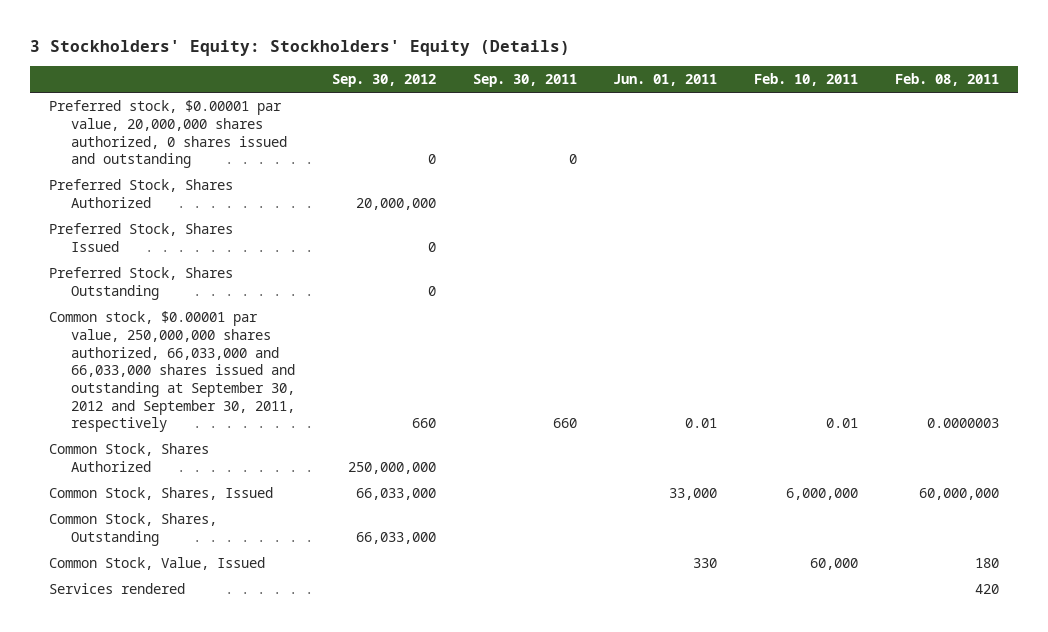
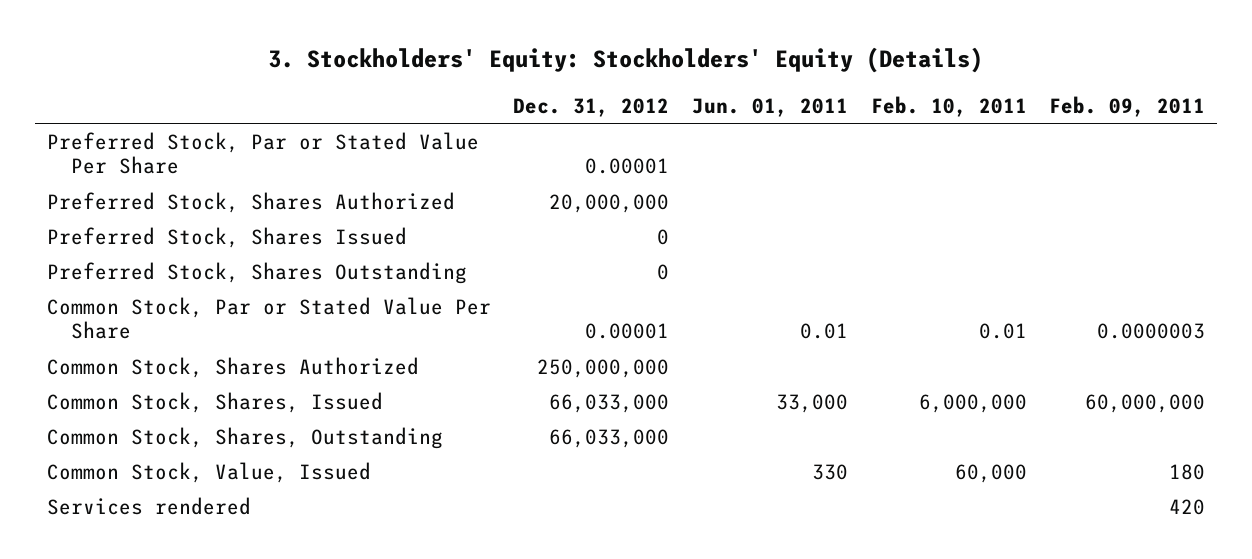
[30,40,571,57] 3 Stockholders' Equity: Stockholders' Equity (Details) -> [267,47,983,74] 3. Stockholders' Equity: Stockholders' Equity (Details)
[331,74,436,88] Sep. 30, 2012 -> none
[472,74,577,88] Sep. 30, 2011 -> none
[895,73,1000,87] Feb. 08, 2011 -> none
none -> [513,97,670,117] Dec. 31, 2012
none -> [1049,95,1206,117] Feb. 09, 2011
[48,100,287,169] Preferred stock, $0.00001 par value, 20,000,000 shares authorized, 0 shares issued and outstanding -> [46,131,479,175] Preferred Stock, Par or Stated Value Per Share
[48,311,295,433] Common stock, $0.00001 par value, 250,000,000 shares authorized, 66,033,000 and 66,033,000 shares issued and outstanding at September 30, 2012 and September 30, 2011, respectively -> [46,296,491,340] Common Stock, Par or Stated Value Per Share

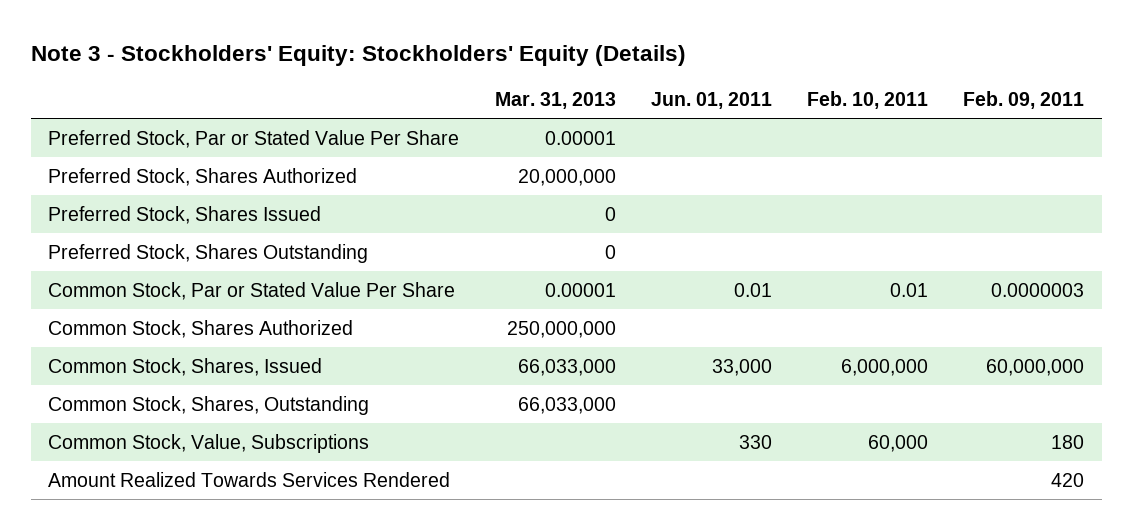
[267,47,983,74] 3. Stockholders' Equity: Stockholders' Equity (Details) -> [30,45,686,67] Note 3 - Stockholders' Equity: Stockholders' Equity (Details)
[513,97,670,117] Dec. 31, 2012 -> none
none -> [494,92,616,110] Mar. 31, 2013
[46,496,251,515] Services rendered -> none
[46,461,371,483] Common Stock, Value, Issued -> [48,433,370,453] Common Stock, Value, Subscriptions
none -> [48,471,451,487] Amount Realized Towards Services Rendered

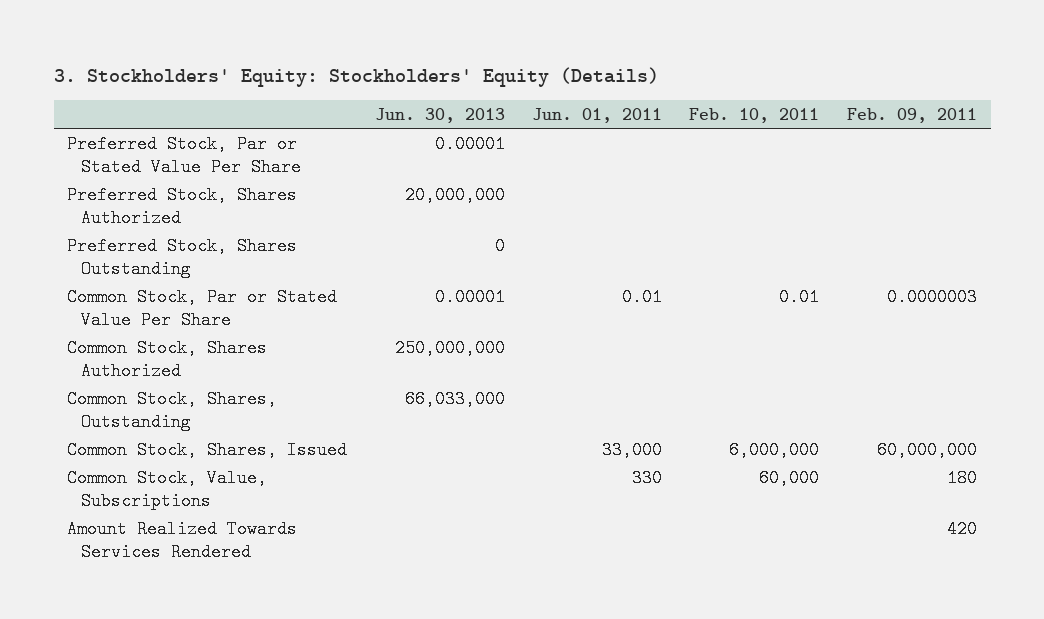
[30,45,686,67] Note 3 - Stockholders' Equity: Stockholders' Equity (Details) -> [53,67,659,88] 3. Stockholders' Equity: Stockholders' Equity (Details)
[494,92,616,110] Mar. 31, 2013 -> none
none -> [374,107,505,123] Jun. 30, 2013
[48,205,322,224] Preferred Stock, Shares Issued -> none
[48,357,323,376] Common Stock, Shares, Issued -> [67,440,348,459] Common Stock, Shares, Issued

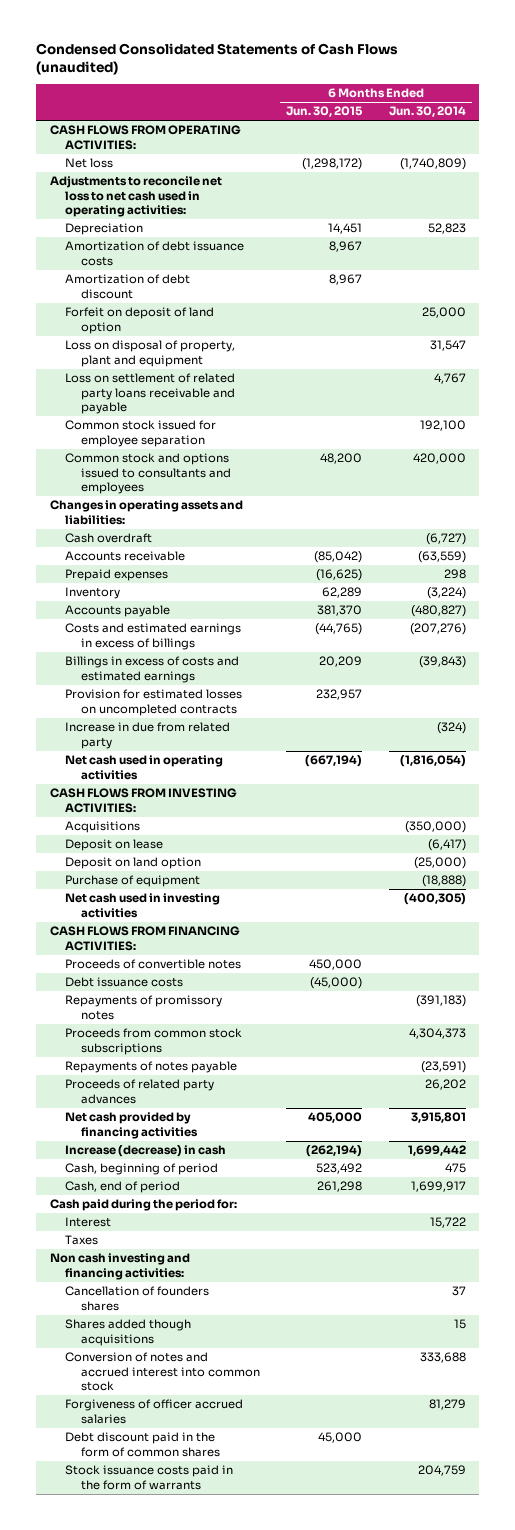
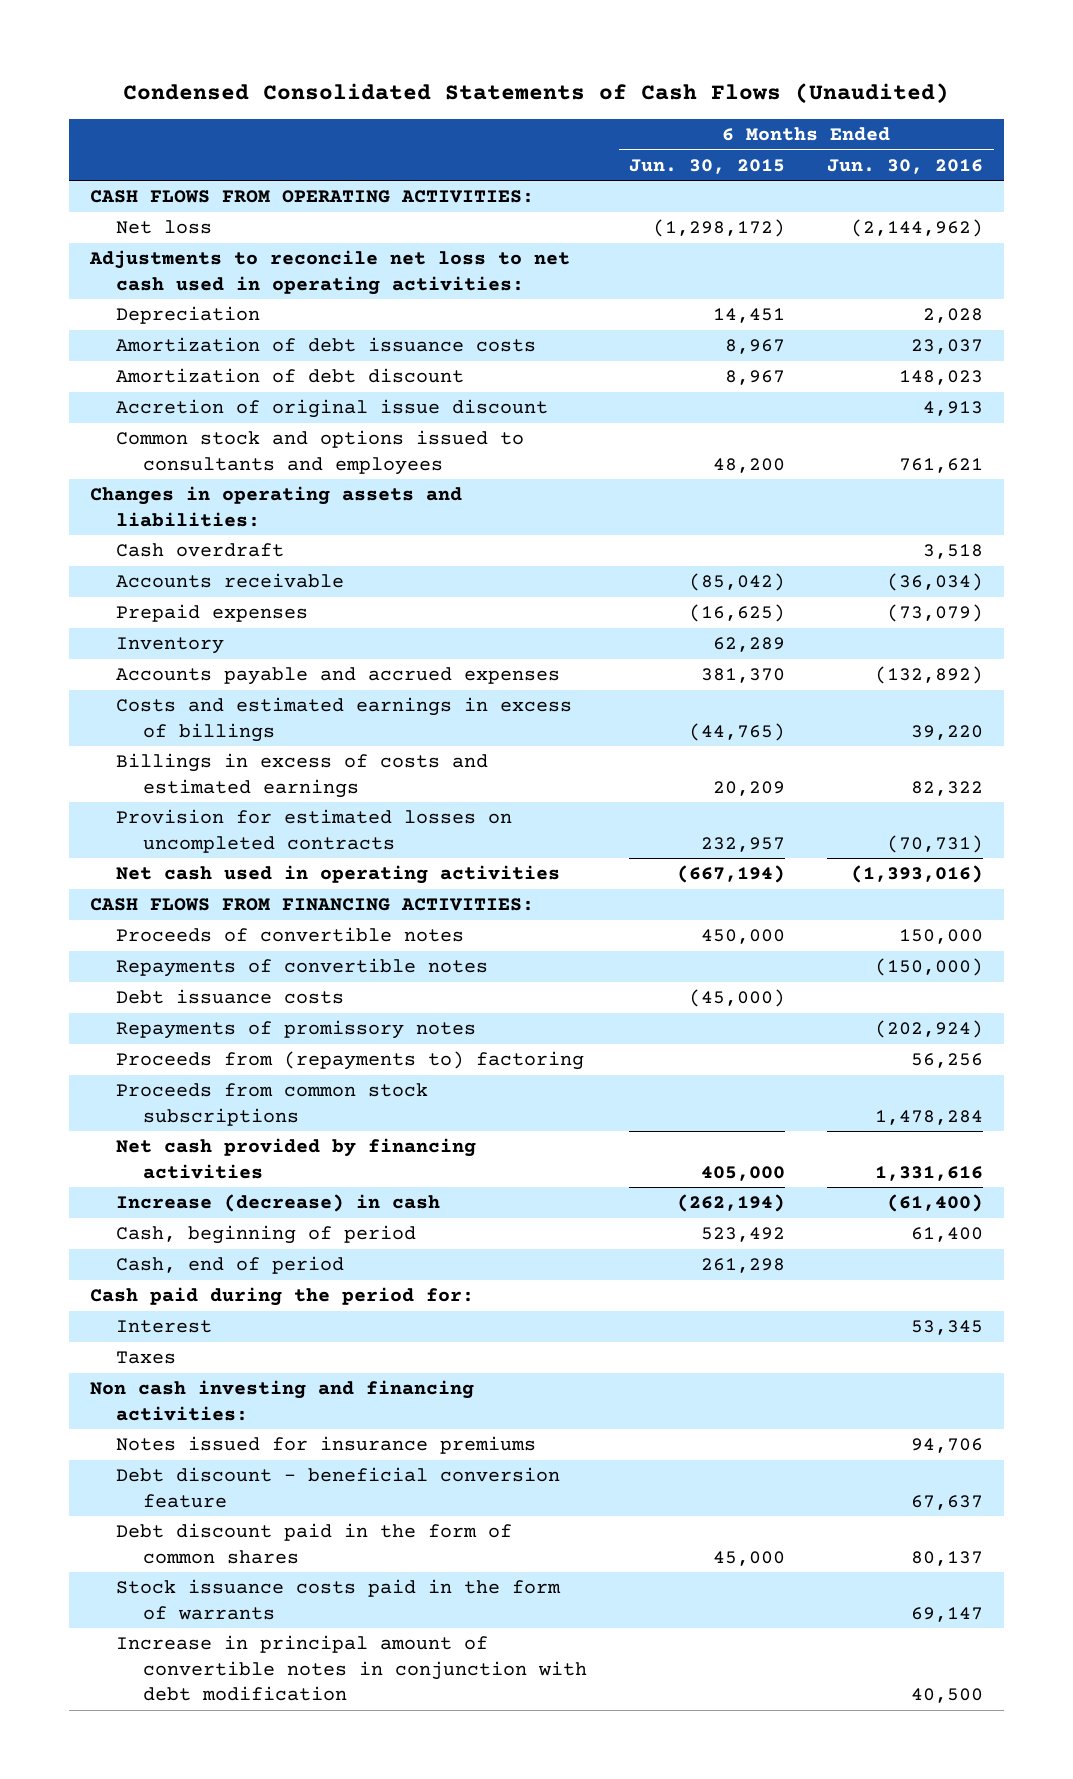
[36,43,399,76] Condensed Consolidated Statements of Cash Flows (unaudited) -> [123,83,950,105] Condensed Consolidated Statements of Cash Flows (Unaudited)
[388,106,466,118] Jun. 30, 2014 -> none
none -> [827,158,984,174] Jun. 30, 2016
[65,307,215,334] Forfeit on deposit of land option -> none
[65,340,236,367] Loss on disposal of property, plant and equipment -> none
[65,373,236,415] Loss on settlement of related party loans receivable and payable -> none
[65,420,217,447] Common stock issued for employee separation -> none
none -> [116,399,549,419] Accretion of original issue discount
[65,605,171,618] Accounts payable -> [116,667,561,686] Accounts payable and accrued expenses
[65,722,231,749] Increase in due from related party -> none
[49,788,237,813] CASH FLOWS FROM INVESTING ACTIVITIES: -> none
[65,821,141,834] Acquisitions -> none
[65,839,164,852] Deposit on lease -> none
[65,857,202,870] Deposit on land option -> none
[65,875,201,888] Purchase of equipment -> none
[65,893,221,918] Net cash used in investing activities -> none
none -> [116,958,489,978] Repayments of convertible notes
none -> [116,1051,585,1071] Proceeds from (repayments to) factoring
[65,1061,238,1074] Repayments of notes payable -> none
[65,1079,215,1104] Proceeds of related party advances -> none
[65,1286,210,1311] Cancellation of founders shares -> none
[65,1319,192,1346] Shares added though acquisitions -> none
[65,1352,261,1392] Conversion of notes and accrued interest into common stock -> none
[65,1399,244,1424] Forgiveness of officer accrued salaries -> none
none -> [116,1436,537,1455] Notes issued for insurance premiums
none -> [116,1467,561,1508] Debt discount - beneficial conversion feature
none -> [116,1635,588,1702] Increase in principal amount of convertible notes in conjunction with debt modification

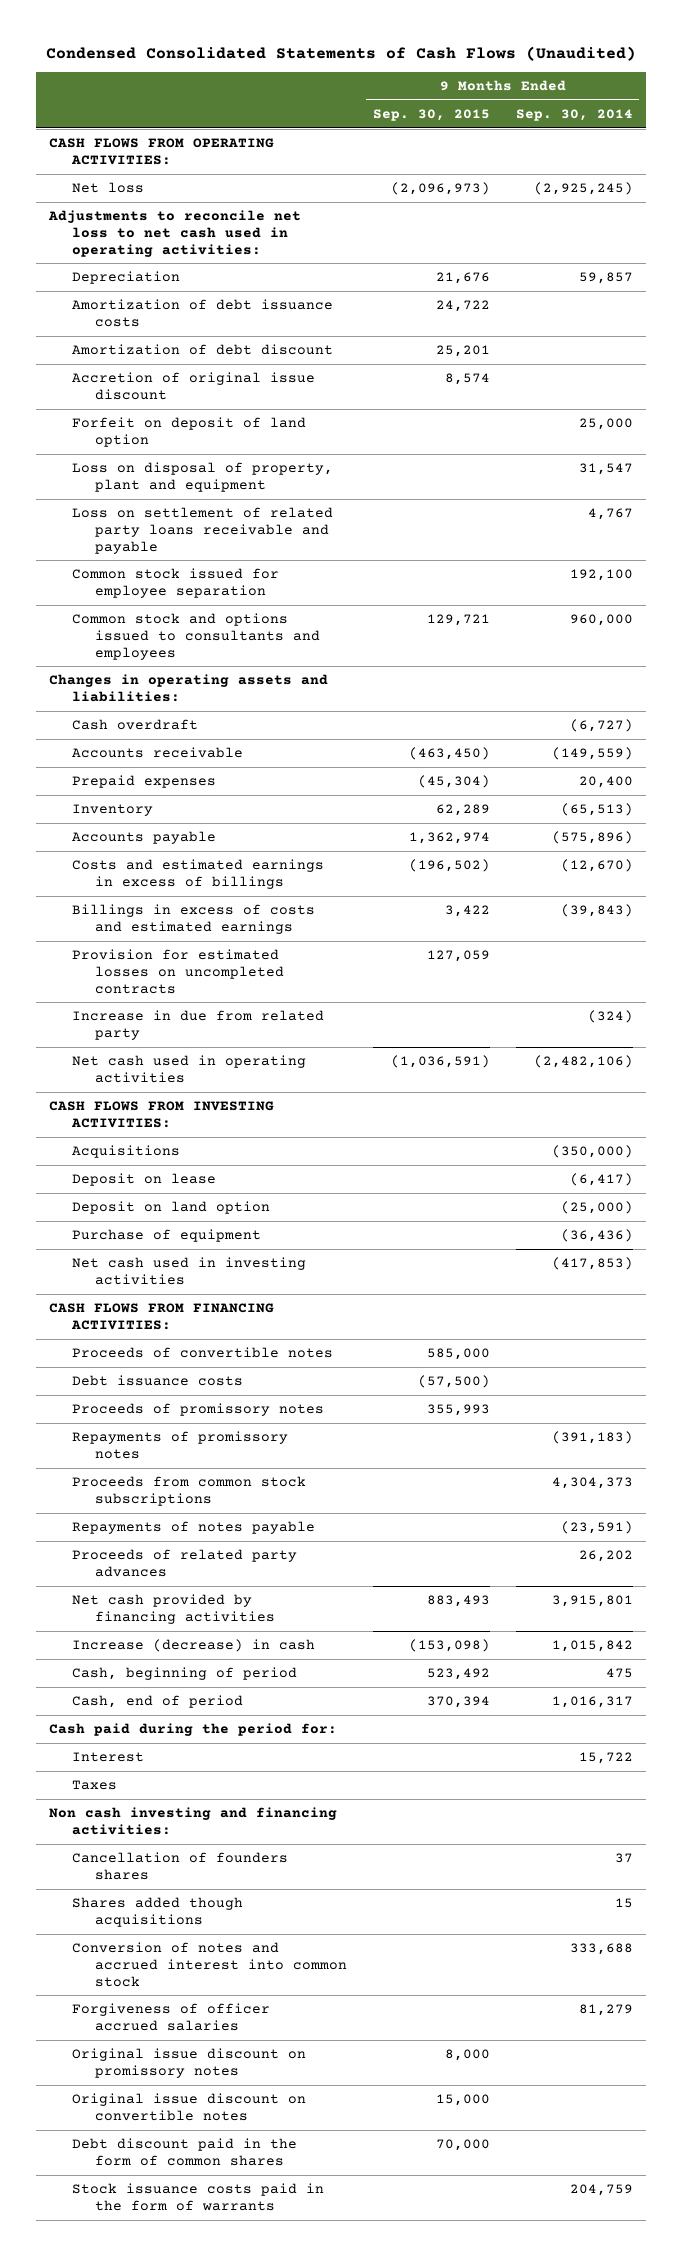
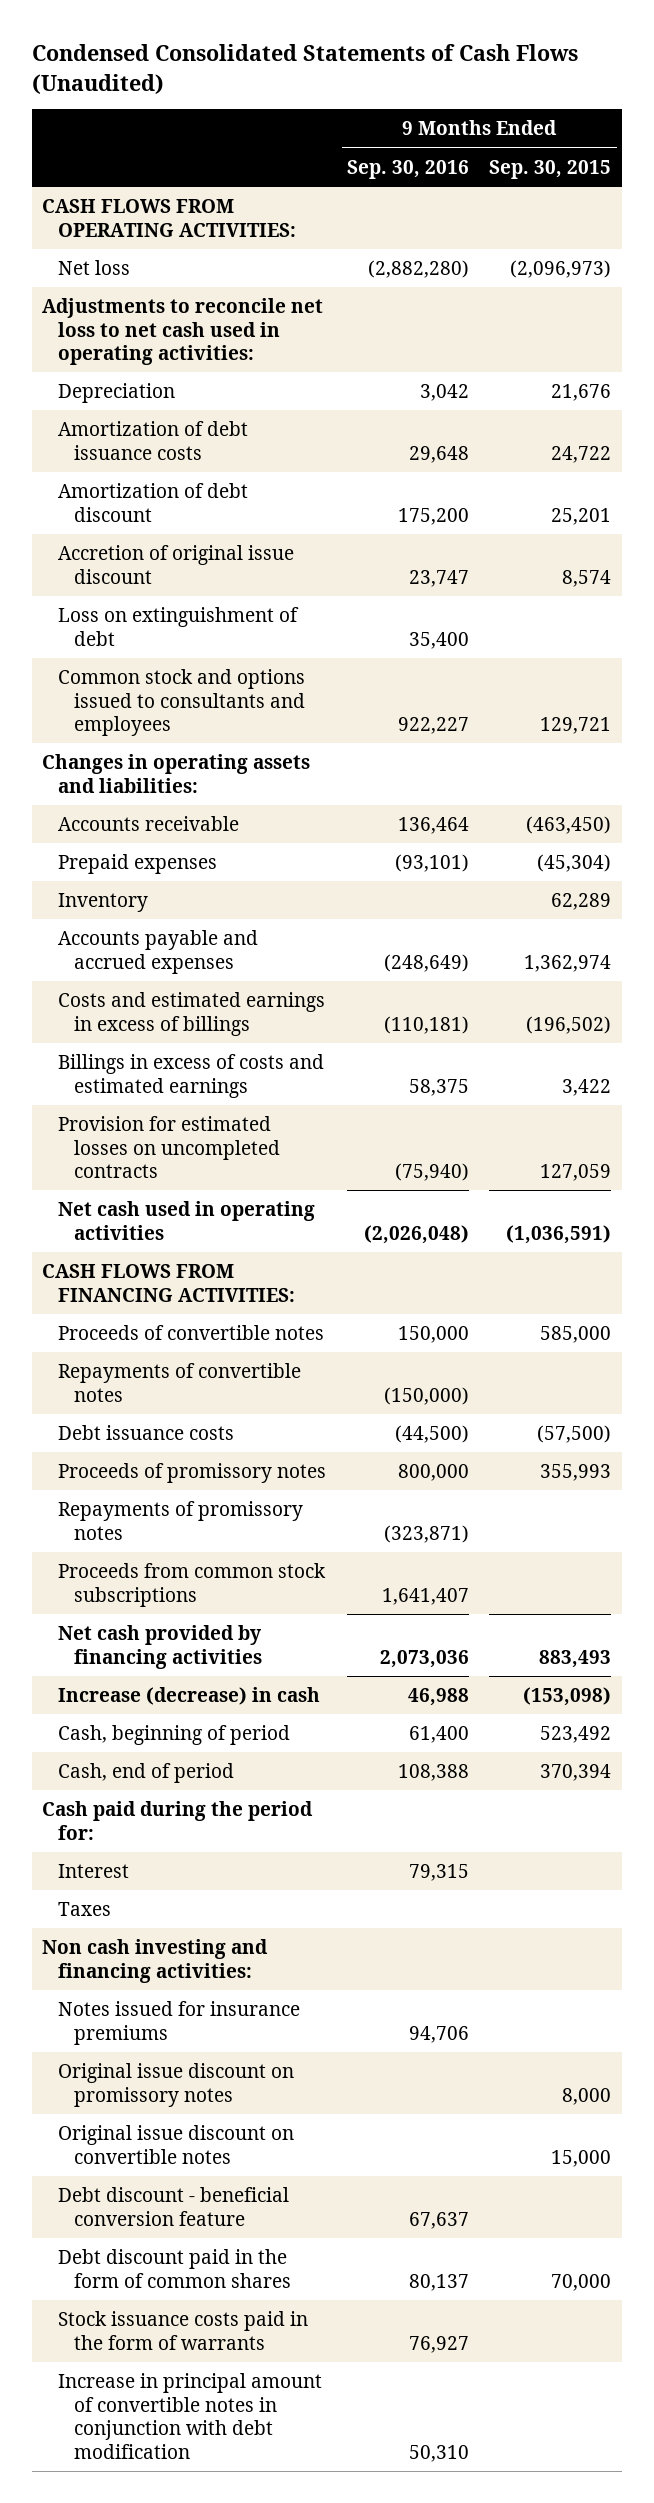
[515,108,633,121] Sep. 30, 2014 -> none
none -> [346,159,469,179] Sep. 30, 2016
[71,417,306,447] Forfeit on deposit of land option -> none
[71,462,333,492] Loss on disposal of property, plant and equipment -> none
[71,507,333,554] Loss on settlement of related party loans receivable and payable -> none
[71,568,279,598] Common stock issued for employee separation -> none
none -> [57,607,299,646] Loss on extinguishment of debt
[71,719,198,731] Cash overdraft -> none
[71,831,216,845] Accounts payable -> [57,930,258,974] Accounts payable and accrued expenses
[71,1010,324,1040] Increase in due from related party -> none
[48,1101,274,1128] CASH FLOWS FROM INVESTING ACTIVITIES: -> none
[71,1145,180,1159] Acquisitions -> none
[71,1173,216,1187] Deposit on lease -> none
[71,1201,270,1215] Deposit on land option -> none
[71,1229,261,1243] Purchase of equipment -> none
[71,1257,306,1285] Net cash used in investing activities -> none
none -> [57,1363,301,1402] Repayments of convertible notes
[71,1521,315,1535] Repayments of notes payable -> none
[71,1549,297,1577] Proceeds of related party advances -> none
[71,1852,288,1880] Cancellation of founders shares -> none
[71,1897,243,1927] Shares added though acquisitions -> none
[71,1942,347,1987] Conversion of notes and accrued interest into common stock -> none
[71,2003,270,2031] Forgiveness of officer accrued salaries -> none
none -> [57,2001,300,2045] Notes issued for insurance premiums
none -> [57,2187,289,2226] Debt discount - beneficial conversion feature
none -> [57,2373,322,2459] Increase in principal amount of convertible notes in conjunction with debt modification

